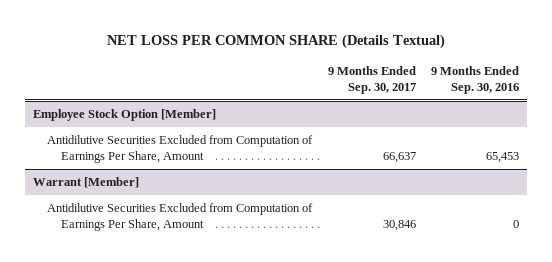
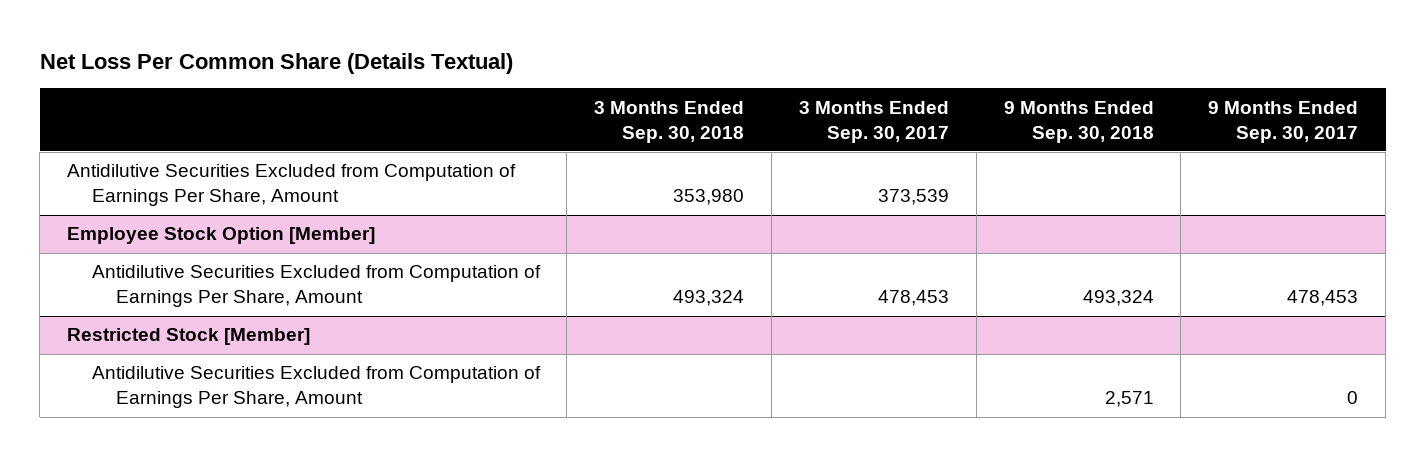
[107,33,446,49] NET LOSS PER COMMON SHARE (Details Textual) -> [39,53,513,75] Net Loss Per Common Share (Details Textual)
[431,65,520,94] 9 Months Ended Sep. 30, 2016 -> none
none -> [594,100,745,143] 3 Months Ended Sep. 30, 2018
none -> [798,100,949,143] 3 Months Ended Sep. 30, 2017
none -> [1003,100,1154,143] 9 Months Ended Sep. 30, 2018
none -> [66,164,516,207] Antidilutive Securities Excluded from Computation of Earnings Per Share, Amount
[33,176,140,188] Warrant [Member] -> none
[382,152,416,164] 66,637 -> [1287,290,1359,307] 478,453
none -> [66,328,310,346] Restricted Stock [Member]
[382,220,416,232] 30,846 -> [1347,391,1359,405] 0

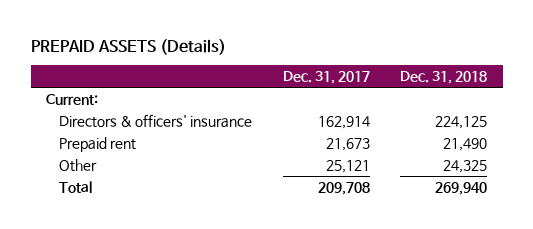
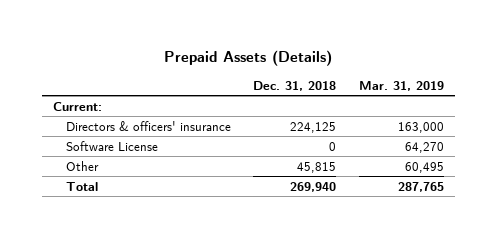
[30,38,226,55] PREPAID ASSETS (Details) -> [164,50,333,67] Prepaid Assets (Details)
[282,71,370,85] Dec. 31, 2017 -> none
none -> [358,80,444,91] Mar. 31, 2019
[58,136,136,152] Prepaid rent -> none
none -> [65,140,158,151] Software License
[443,159,488,173] 24,325 -> [297,161,337,173] 45,815

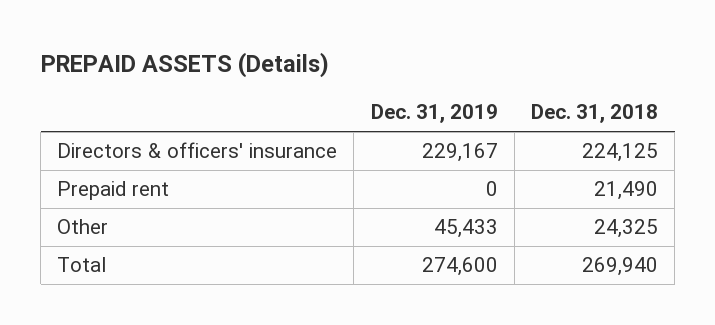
[164,50,333,67] Prepaid Assets (Details) -> [40,52,329,79] PREPAID ASSETS (Details)
[358,80,444,91] Mar. 31, 2019 -> none
none -> [370,104,498,124] Dec. 31, 2019
[53,101,103,111] Current: -> none
[65,140,158,151] Software License -> none
none -> [57,181,170,201] Prepaid rent
[297,161,337,173] 45,815 -> [594,219,659,239] 24,325

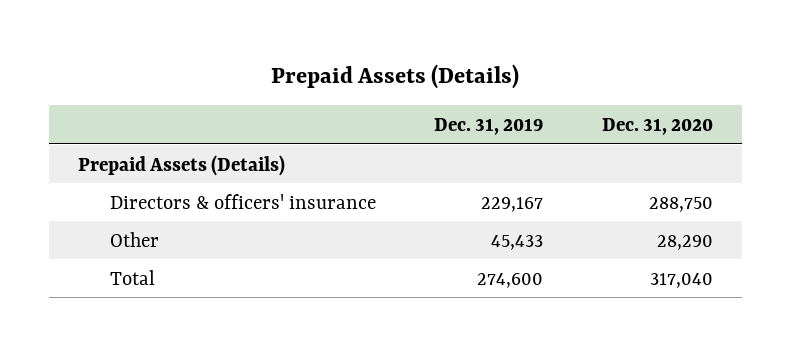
[40,52,329,79] PREPAID ASSETS (Details) -> [271,64,520,90] Prepaid Assets (Details)
[531,104,659,124] Dec. 31, 2018 -> none
none -> [601,117,713,135] Dec. 31, 2020
none -> [77,154,285,176] Prepaid Assets (Details)
[57,181,170,201] Prepaid rent -> none

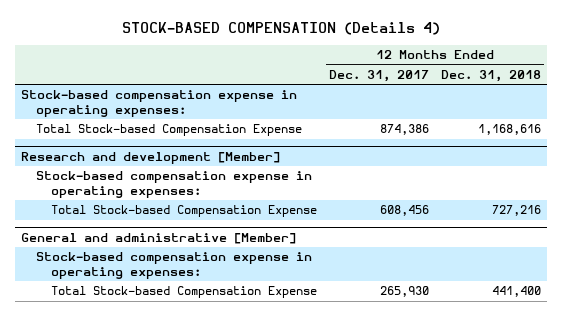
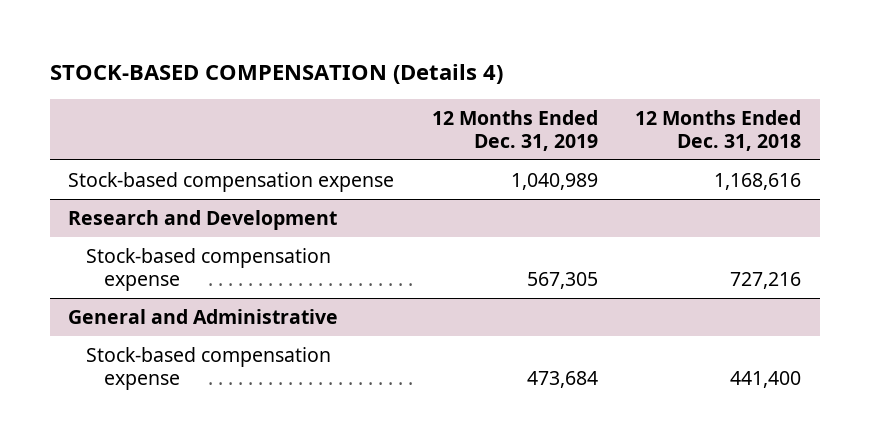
[328,69,429,82] Dec. 31, 2017 -> none
none -> [431,109,598,151] 12 Months Ended Dec. 31, 2019
[20,90,297,117] Stock-based compensation expense in operating expenses: -> none
[35,171,312,198] Stock-based compensation expense in operating expenses: -> none
[35,252,312,279] Stock-based compensation expense in operating expenses: -> none
[35,124,302,137] Total Stock-based Compensation Expense -> [68,171,395,192] Stock-based compensation expense
[20,151,280,164] Research and development [Member] -> [68,209,338,230] Research and Development
[50,205,317,218] Total Stock-based Compensation Expense -> [86,247,332,292] Stock-based compensation expense
[20,232,296,244] General and administrative [Member] -> [68,308,339,324] General and Administrative
[50,286,317,299] Total Stock-based Compensation Expense -> [86,346,332,391] Stock-based compensation expense

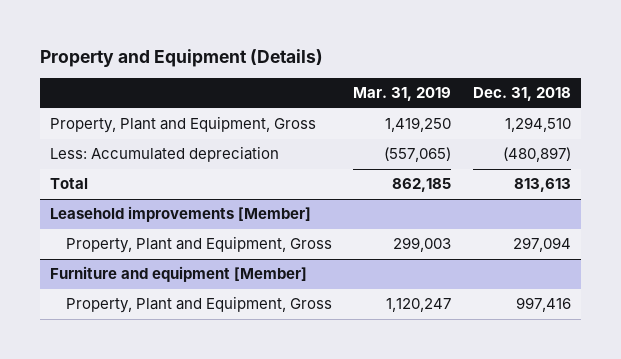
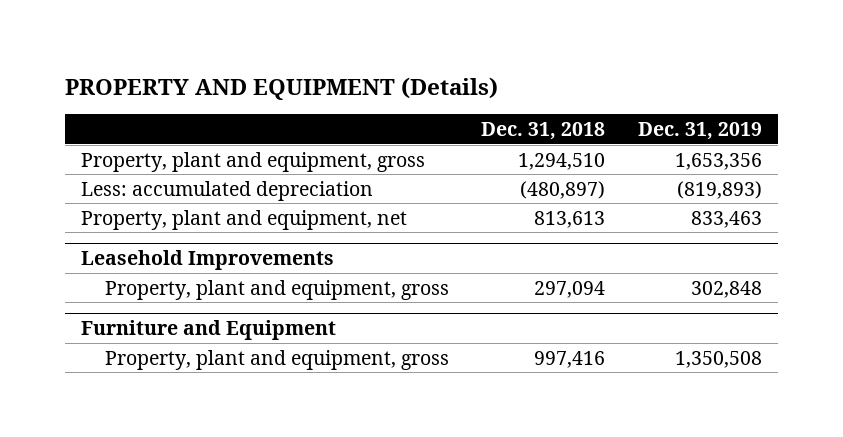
[39,48,323,67] Property and Equipment (Details) -> [64,76,498,100] PROPERTY AND EQUIPMENT (Details)
[353,87,452,102] Mar. 31, 2019 -> none
none -> [637,121,762,140] Dec. 31, 2019
[50,116,317,134] Property, Plant and Equipment, Gross -> [80,151,425,172] Property, plant and equipment, gross
[50,146,280,163] Less: Accumulated depreciation -> [80,180,373,201] Less: accumulated depreciation
[50,178,89,190] Total -> [80,209,407,230] Property, plant and equipment, net
[50,206,312,223] Leasehold improvements [Member] -> [80,250,334,271] Leasehold Improvements
[65,236,332,254] Property, Plant and Equipment, Gross -> [104,279,449,300] Property, plant and equipment, gross
[50,266,308,283] Furniture and equipment [Member] -> [80,320,336,341] Furniture and Equipment
[65,296,332,314] Property, Plant and Equipment, Gross -> [104,349,449,370] Property, plant and equipment, gross

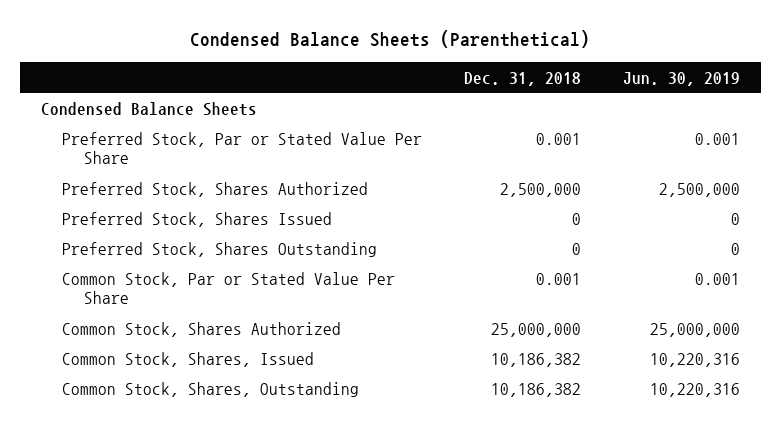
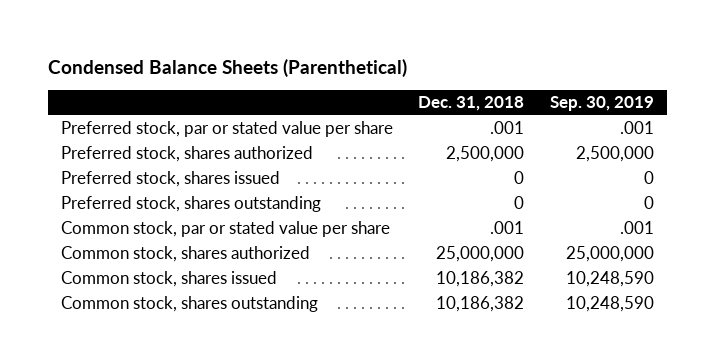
[622,71,740,86] Jun. 30, 2019 -> none
none -> [550,96,655,112] Sep. 30, 2019
[40,101,257,116] Condensed Balance Sheets -> none
[62,131,423,165] Preferred Stock, Par or Stated Value Per Share -> [60,121,393,138] Preferred stock, par or stated value per share
[536,132,582,145] 0.001 -> [490,121,525,135] .001
[62,181,369,197] Preferred Stock, Shares Authorized -> [60,146,313,163] Preferred stock, shares authorized
[62,211,333,227] Preferred Stock, Shares Issued -> [60,171,280,188] Preferred stock, shares issued
[62,241,378,257] Preferred Stock, Shares Outstanding -> [60,196,321,213] Preferred stock, shares outstanding
[62,271,396,305] Common Stock, Par or Stated Value Per Share -> [60,221,390,238] Common stock, par or stated value per share
[536,272,582,285] 0.001 -> [490,221,525,235] .001
[62,321,342,337] Common Stock, Shares Authorized -> [60,246,310,263] Common stock, shares authorized
[62,351,315,367] Common Stock, Shares, Issued -> [60,271,277,288] Common stock, shares issued
[62,381,360,397] Common Stock, Shares, Outstanding -> [60,296,318,313] Common stock, shares outstanding

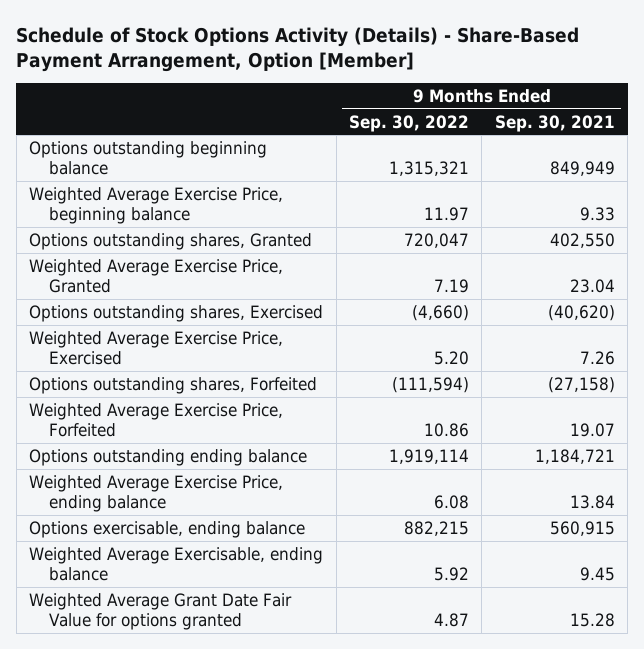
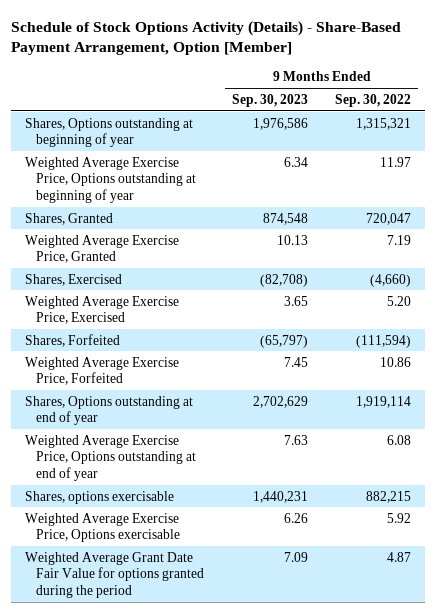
[494,114,615,132] Sep. 30, 2021 -> none
none -> [231,93,308,107] Sep. 30, 2023
[29,140,268,176] Options outstanding beginning balance -> [24,117,193,148] Shares, Options outstanding at beginning of year
[29,186,284,225] Weighted Average Exercise Price, beginning balance -> [24,156,196,204] Weighted Average Exercise Price, Options outstanding at beginning of year
[29,232,313,250] Options outstanding shares, Granted -> [24,212,113,225] Shares, Granted
[29,304,324,322] Options outstanding shares, Exercised -> [24,273,122,286] Shares, Exercised
[29,376,318,394] Options outstanding shares, Forfeited -> [24,333,120,347] Shares, Forfeited
[29,448,308,466] Options outstanding ending balance -> [24,395,193,426] Shares, Options outstanding at end of year
[29,474,284,513] Weighted Average Exercise Price, ending balance -> [24,434,196,482] Weighted Average Exercise Price, Options outstanding at end of year
[29,520,306,538] Options exercisable, ending balance -> [24,490,174,504] Shares, options exercisable
[29,546,324,582] Weighted Average Exercisable, ending balance -> [24,512,180,543] Weighted Average Exercise Price, Options exercisable
[29,592,293,631] Weighted Average Grant Date Fair Value for options granted -> [24,551,204,599] Weighted Average Grant Date Fair Value for options granted during the period

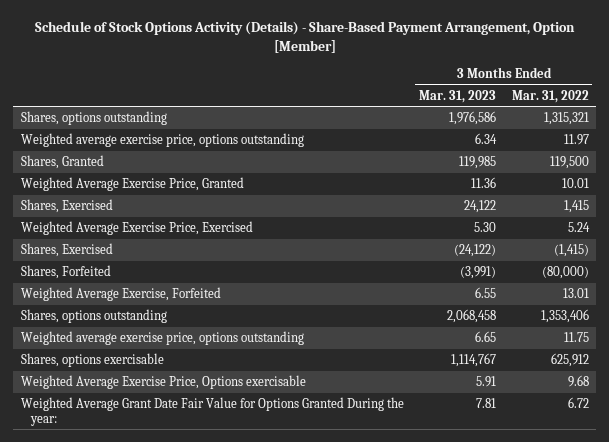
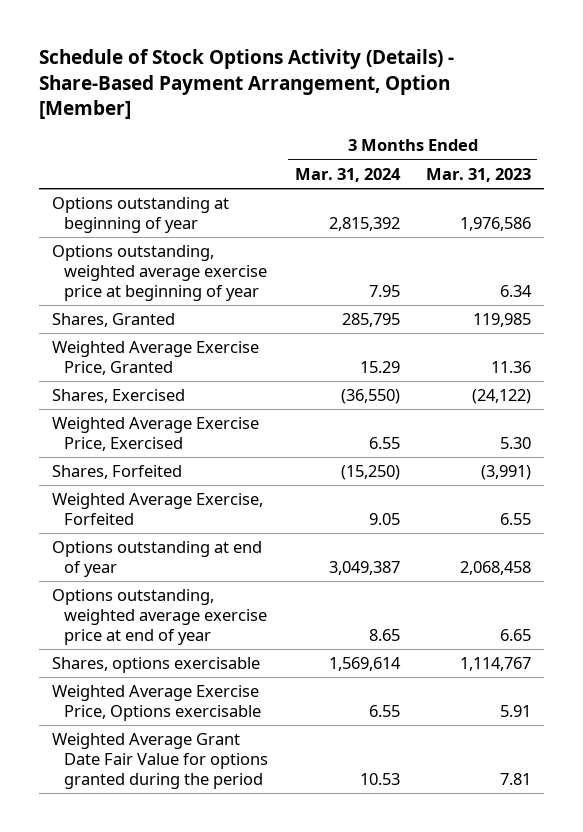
[511,89,589,103] Mar. 31, 2022 -> none
none -> [294,167,401,182] Mar. 31, 2024
[20,110,167,125] Shares, options outstanding -> [52,197,230,233] Options outstanding at beginning of year
[20,132,304,147] Weighted average exercise price, options outstanding -> [52,245,268,301] Options outstanding, weighted average exercise price at beginning of year
[20,198,113,213] Shares, Exercised -> none
[20,220,253,235] Weighted Average Exercise Price, Exercised -> [52,417,260,451] Weighted Average Exercise Price, Exercised
[20,308,167,323] Shares, options outstanding -> [52,541,263,577] Options outstanding at end of year
[20,330,304,345] Weighted average exercise price, options outstanding -> [52,589,268,645] Options outstanding, weighted average exercise price at end of year
[20,396,404,426] Weighted Average Grant Date Fair Value for Options Granted During the year: -> [52,733,269,789] Weighted Average Grant Date Fair Value for options granted during the period

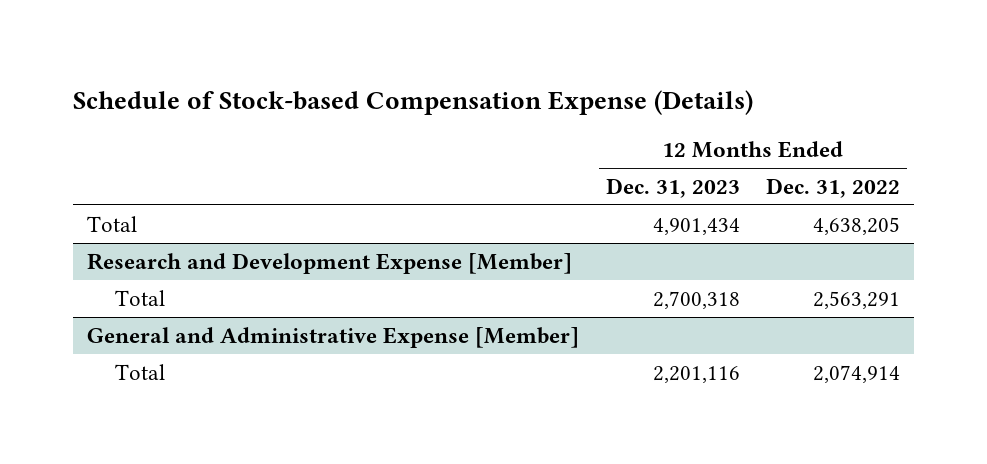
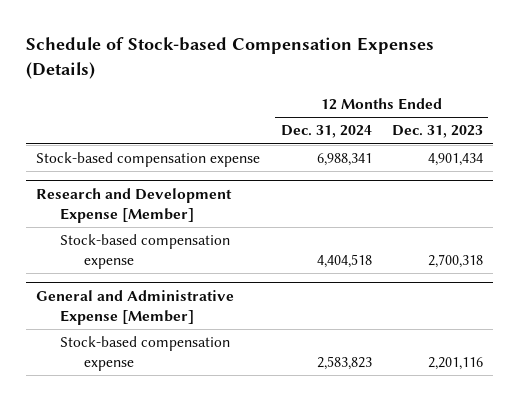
[73,89,754,115] Schedule of Stock-based Compensation Expense (Details) -> [25,37,434,79] Schedule of Stock-based Compensation Expenses (Details)
[766,177,901,198] Dec. 31, 2022 -> none
none -> [280,125,372,139] Dec. 31, 2024
[86,215,137,232] Total -> [36,152,261,168] Stock-based compensation expense
[114,289,165,306] Total -> [59,234,230,270] Stock-based compensation expense
[114,363,165,380] Total -> [59,336,230,372] Stock-based compensation expense

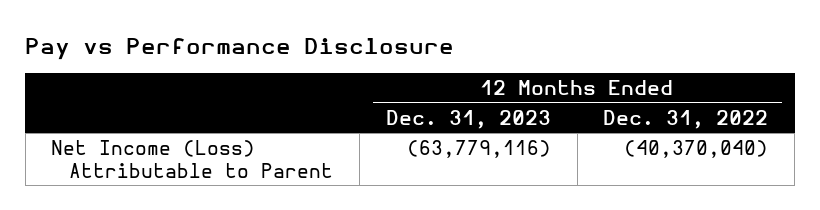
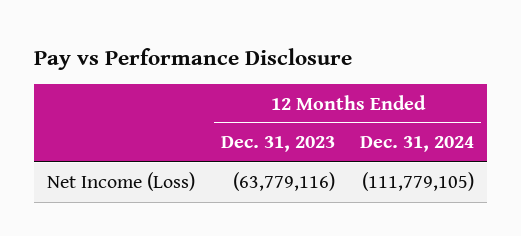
[603,109,769,129] Dec. 31, 2022 -> none
none -> [360,136,475,153] Dec. 31, 2024
[51,139,334,178] Net Income (Loss) Attributable to Parent -> [47,172,196,192] Net Income (Loss)

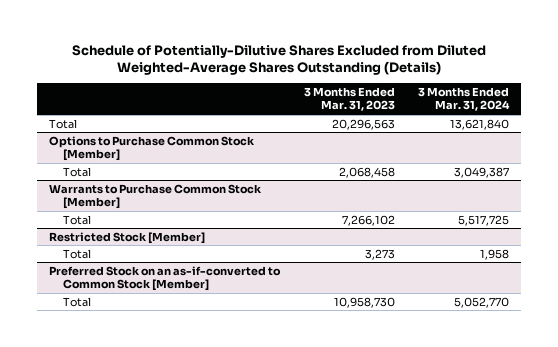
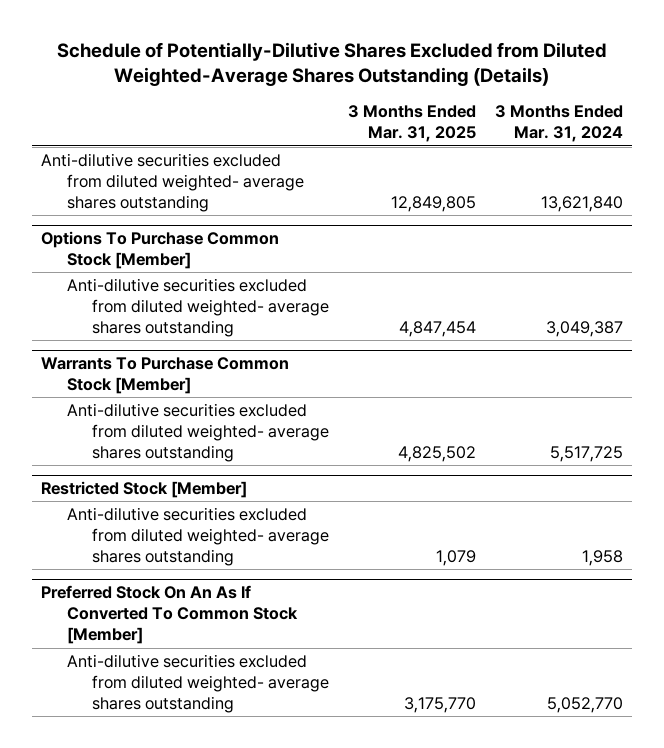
[303,86,395,112] 3 Months Ended Mar. 31, 2023 -> none
none -> [347,105,476,143] 3 Months Ended Mar. 31, 2025
[49,118,78,129] Total -> [41,152,304,212] Anti-dilutive securities excluded from diluted weighted- average shares outstanding
[49,135,256,162] Options to Purchase Common Stock [Member] -> [41,231,280,270] Options To Purchase Common Stock [Member]
[62,166,91,177] Total -> [66,277,330,337] Anti-dilutive securities excluded from diluted weighted- average shares outstanding
[49,183,263,210] Warrants to Purchase Common Stock [Member] -> [41,357,290,395] Warrants To Purchase Common Stock [Member]
[62,214,91,225] Total -> [66,402,330,462] Anti-dilutive securities excluded from diluted weighted- average shares outstanding
[62,248,91,259] Total -> [66,506,330,566] Anti-dilutive securities excluded from diluted weighted- average shares outstanding
[49,265,282,292] Preferred Stock on an as-if-converted to Common Stock [Member] -> [41,585,298,645] Preferred Stock On An As If Converted To Common Stock [Member]
[62,296,91,307] Total -> [66,653,330,713] Anti-dilutive securities excluded from diluted weighted- average shares outstanding

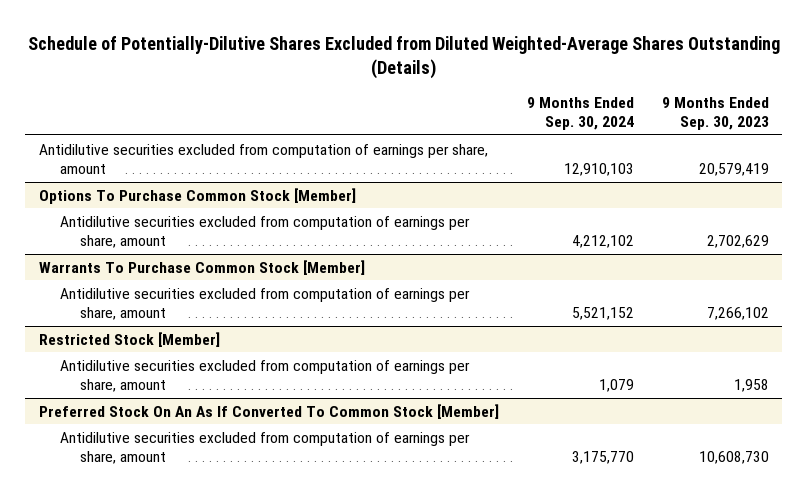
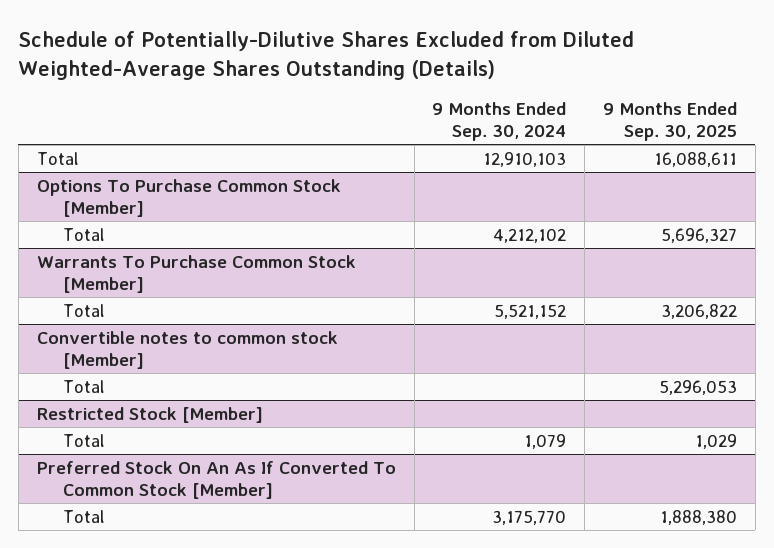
[661,96,769,131] 9 Months Ended Sep. 30, 2023 -> none
none -> [603,102,738,142] 9 Months Ended Sep. 30, 2025
[39,143,489,175] Antidilutive securities excluded from computation of earnings per share, amount -> [36,151,79,165] Total
[59,215,470,249] Antidilutive securities excluded from computation of earnings per share, amount -> [62,227,105,241] Total
[59,287,470,321] Antidilutive securities excluded from computation of earnings per share, amount -> [62,303,105,317] Total
none -> [36,330,338,369] Convertible notes to common stock [Member]
none -> [62,379,105,393] Total
[59,359,470,393] Antidilutive securities excluded from computation of earnings per share, amount -> [62,433,105,447] Total
[59,431,470,465] Antidilutive securities excluded from computation of earnings per share, amount -> [62,509,105,523] Total

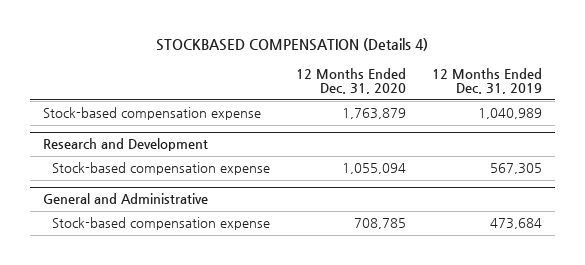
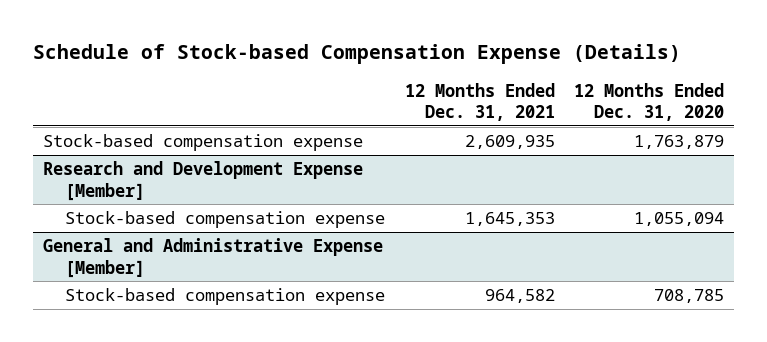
[156,38,429,52] STOCKBASED COMPENSATION (Details 4) -> [32,44,681,65] Schedule of Stock-based Compensation Expense (Details)
[431,67,542,95] 12 Months Ended Dec. 31, 2019 -> none
none -> [404,82,555,122] 12 Months Ended Dec. 31, 2021
[43,138,209,152] Research and Development -> [42,161,363,201] Research and Development Expense [Member]
[43,193,209,205] General and Administrative -> [42,238,383,278] General and Administrative Expense [Member]

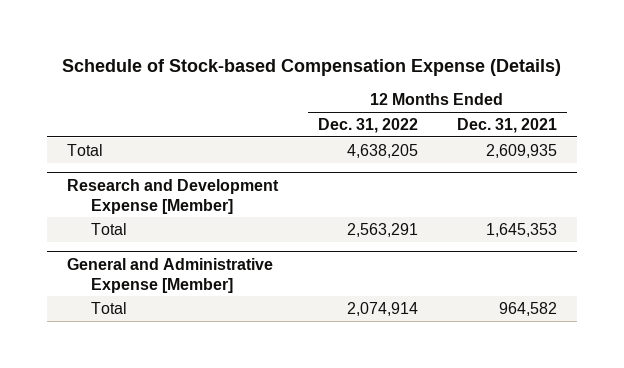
[574,82,725,122] 12 Months Ended Dec. 31, 2020 -> none
none -> [317,117,418,133] Dec. 31, 2022
[42,134,363,152] Stock-based compensation expense -> [67,143,104,156] Total
[65,211,386,229] Stock-based compensation expense -> [91,222,128,235] Total
[65,288,386,306] Stock-based compensation expense -> [91,301,128,314] Total

